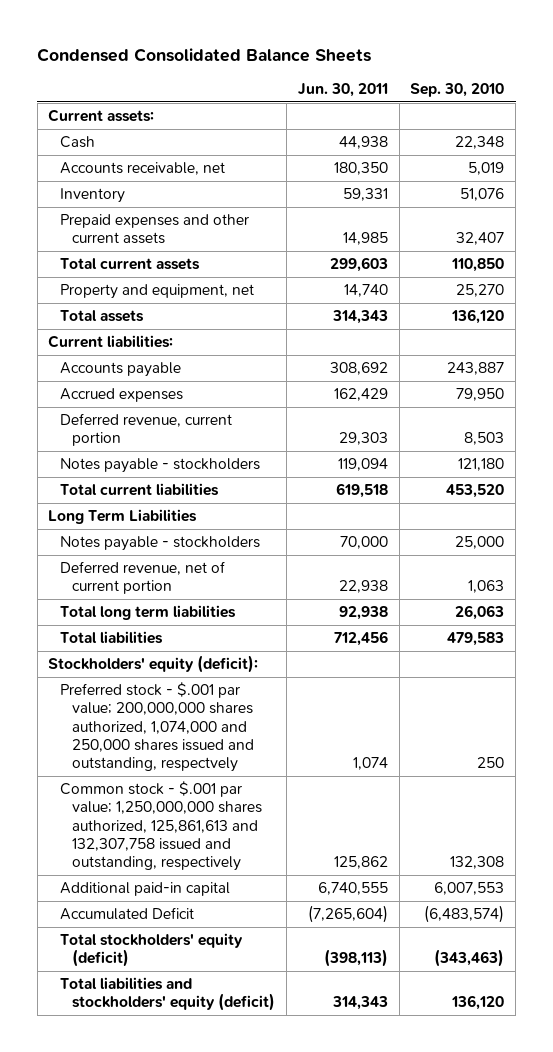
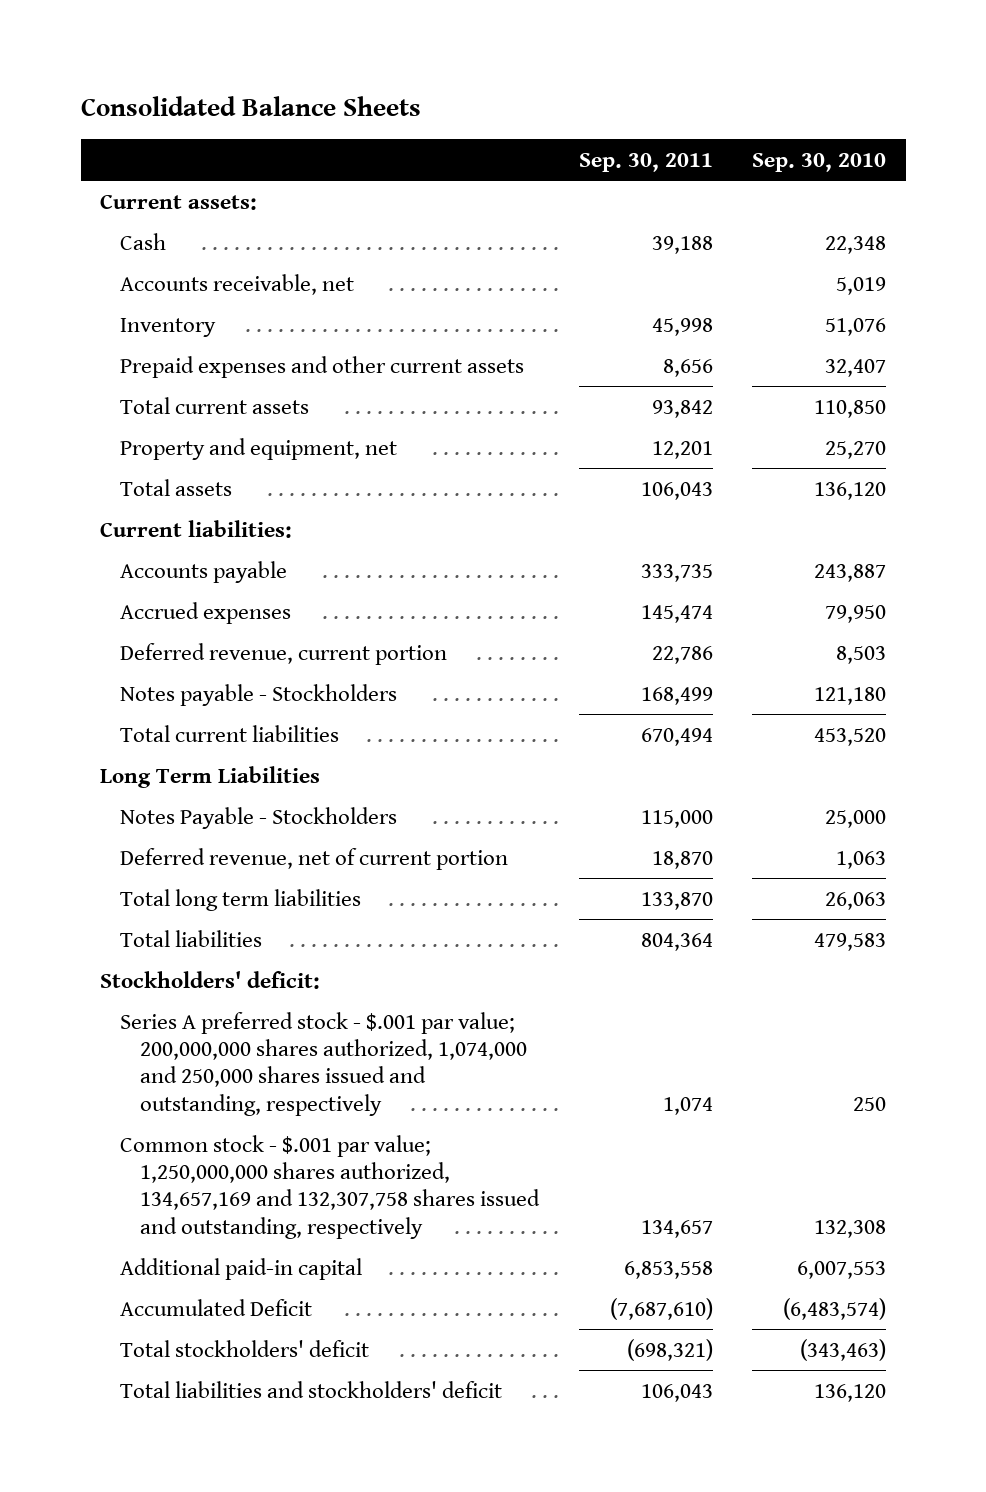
[37,47,372,62] Condensed Consolidated Balance Sheets -> [80,96,421,117] Consolidated Balance Sheets
[297,83,388,98] Jun. 30, 2011 -> none
none -> [578,152,713,172] Sep. 30, 2011
[60,458,261,474] Notes payable - stockholders -> [120,683,398,706] Notes payable - Stockholders
[60,536,261,552] Notes payable - stockholders -> [120,806,398,829] Notes Payable - Stockholders
[48,655,259,674] Stockholders' equity (deficit): -> [100,970,321,989] Stockholders' deficit:
[60,682,255,773] Preferred stock - $.001 par value; 200,000,000 shares authorized, 1,074,000 and 250,000 shares issued and outstanding, respectvely -> [120,1011,528,1116] Series A preferred stock - $.001 par value; 200,000,000 shares authorized, 1,074,000 and 250,000 shares issued and outstanding, respectively
[60,781,263,872] Common stock - $.001 par value; 1,250,000,000 shares authorized, 125,861,613 and 132,307,758 issued and outstanding, respectively -> [120,1134,541,1239] Common stock - $.001 par value; 1,250,000,000 shares authorized, 134,657,169 and 132,307,758 shares issued and outstanding, respectively
[60,933,244,968] Total stockholders' equity (deficit) -> [120,1339,370,1357] Total stockholders' deficit
[60,977,276,1012] Total liabilities and stockholders' equity (deficit) -> [120,1380,503,1398] Total liabilities and stockholders' deficit

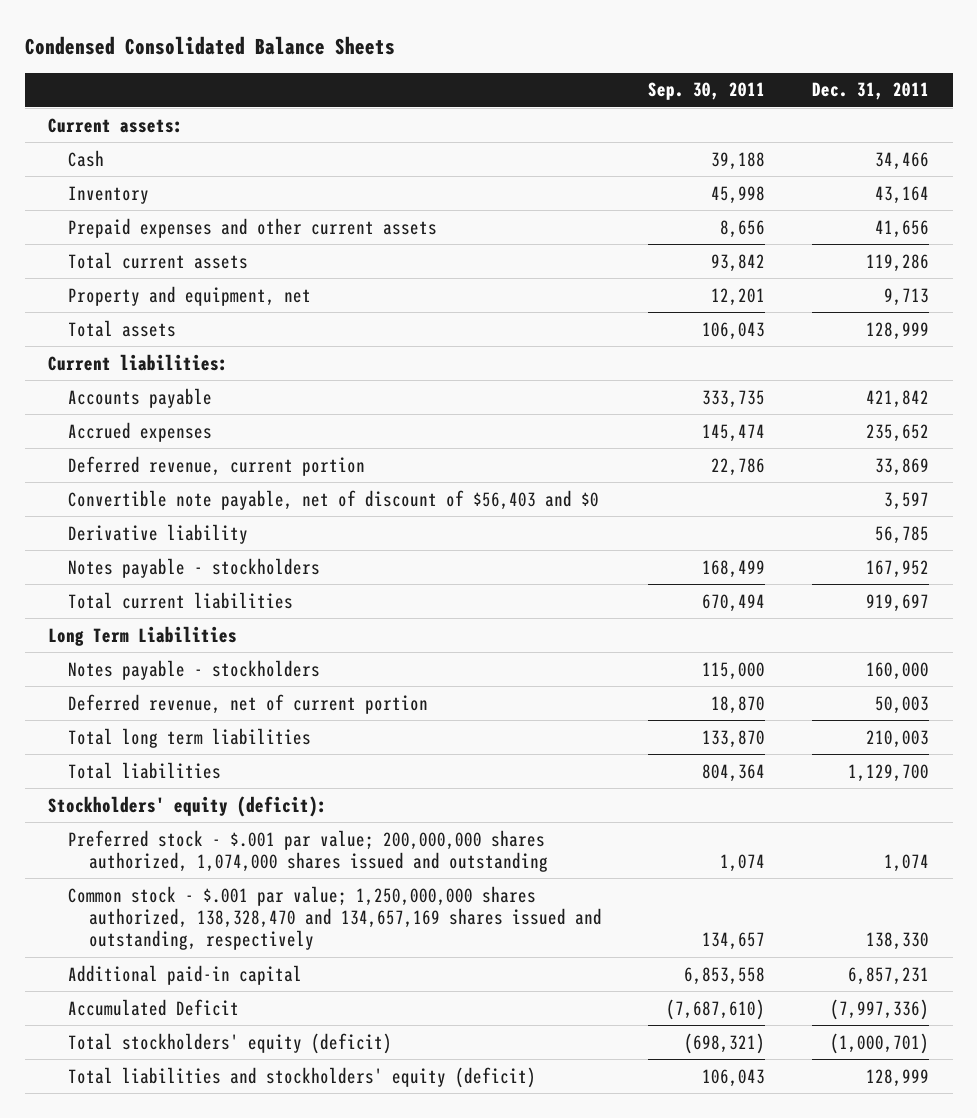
[80,96,421,117] Consolidated Balance Sheets -> [24,35,395,55] Condensed Consolidated Balance Sheets
[751,152,886,172] Sep. 30, 2010 -> none
none -> [812,82,930,101] Dec. 31, 2011
[120,273,355,295] Accounts receivable, net -> none
none -> [68,489,600,510] Convertible note payable, net of discount of $56,403 and $0
none -> [68,523,249,544] Derivative liability
[120,683,398,706] Notes payable - Stockholders -> [68,557,321,578] Notes payable - stockholders
[120,806,398,829] Notes Payable - Stockholders -> [68,659,321,680] Notes payable - stockholders
[100,970,321,989] Stockholders' deficit: -> [47,795,327,817] Stockholders' equity (deficit):
[120,1011,528,1116] Series A preferred stock - $.001 par value; 200,000,000 shares authorized, 1,074,000 and 250,000 shares issued and outstanding, respectively -> [68,829,548,872] Preferred stock - $.001 par value; 200,000,000 shares authorized, 1,074,000 shares issued and outstanding
[120,1134,541,1239] Common stock - $.001 par value; 1,250,000,000 shares authorized, 134,657,169 and 132,307,758 shares issued and outstanding, respectively -> [68,885,602,951] Common stock - $.001 par value; 1,250,000,000 shares authorized, 138,328,470 and 134,657,169 shares issued and outstanding, respectively
[120,1339,370,1357] Total stockholders' deficit -> [68,1032,393,1054] Total stockholders' equity (deficit)
[120,1380,503,1398] Total liabilities and stockholders' deficit -> [68,1066,537,1088] Total liabilities and stockholders' equity (deficit)

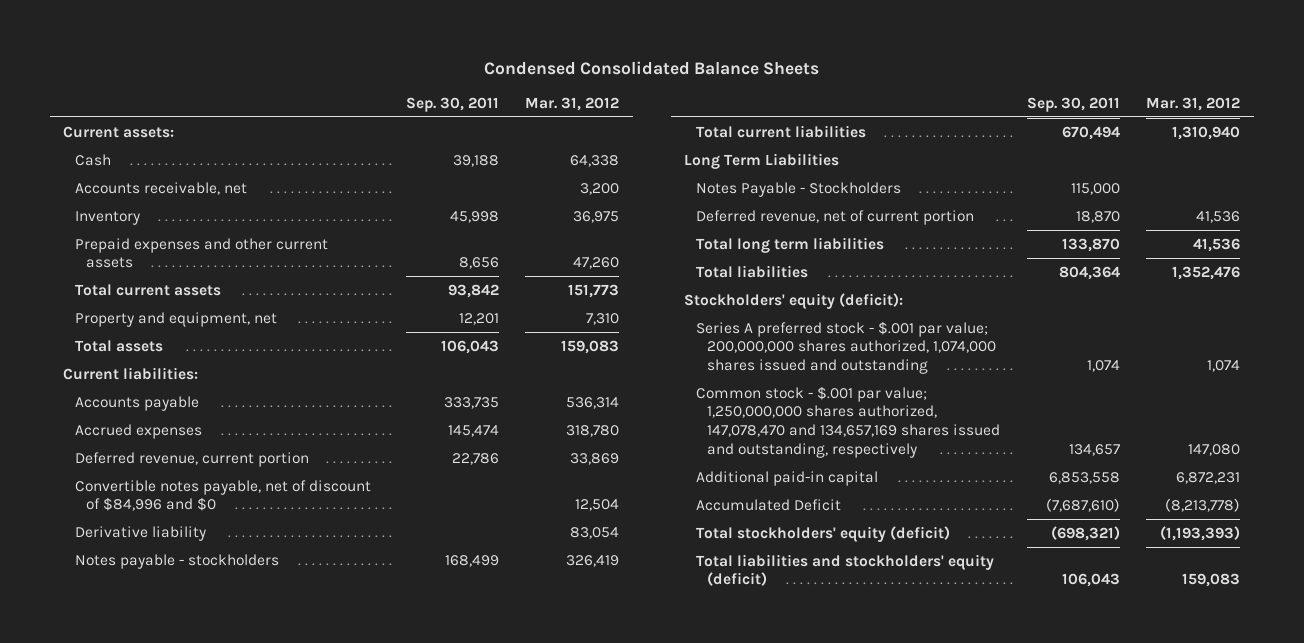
[812,82,930,101] Dec. 31, 2011 -> none
none -> [525,96,620,111] Mar. 31, 2012
none -> [74,181,247,195] Accounts receivable, net
[68,489,600,510] Convertible note payable, net of discount of $56,403 and $0 -> [74,479,371,512] Convertible notes payable, net of discount of $84,996 and $0
[68,659,321,680] Notes payable - stockholders -> [695,181,901,197] Notes Payable - Stockholders
[68,829,548,872] Preferred stock - $.001 par value; 200,000,000 shares authorized, 1,074,000 shares issued and outstanding -> [695,320,996,375] Series A preferred stock - $.001 par value; 200,000,000 shares authorized, 1,074,000 shares issued and outstanding
[68,885,602,951] Common stock - $.001 par value; 1,250,000,000 shares authorized, 138,328,470 and 134,657,169 shares issued and outstanding, respectively -> [695,385,1000,458] Common stock - $.001 par value; 1,250,000,000 shares authorized, 147,078,470 and 134,657,169 shares issued and outstanding, respectively

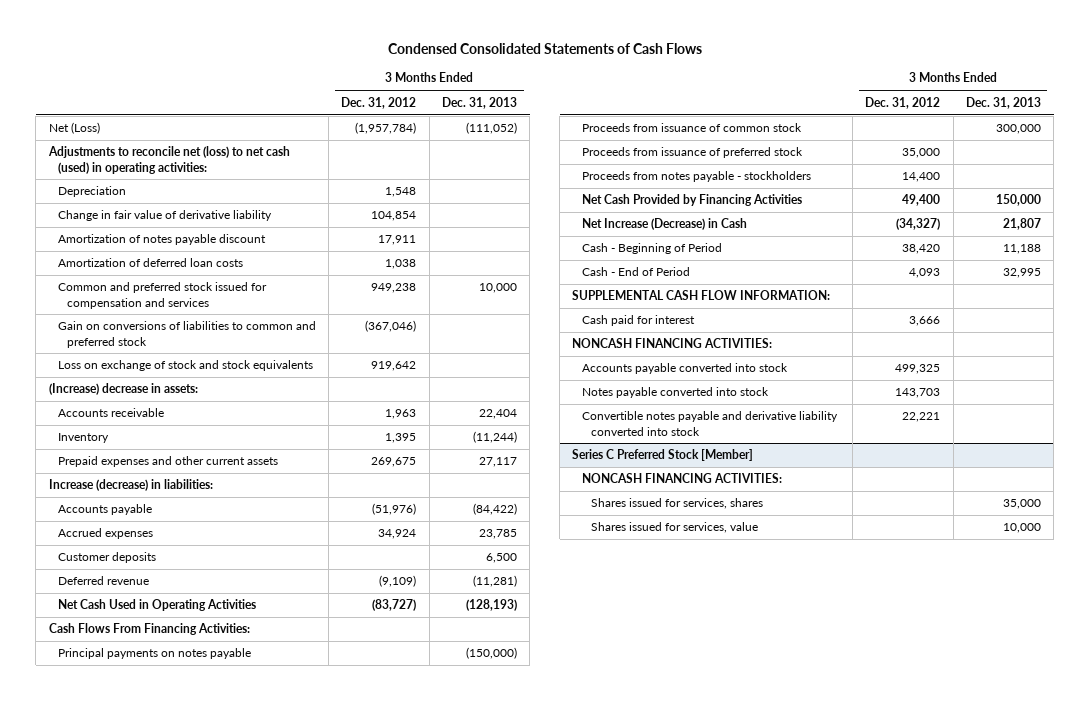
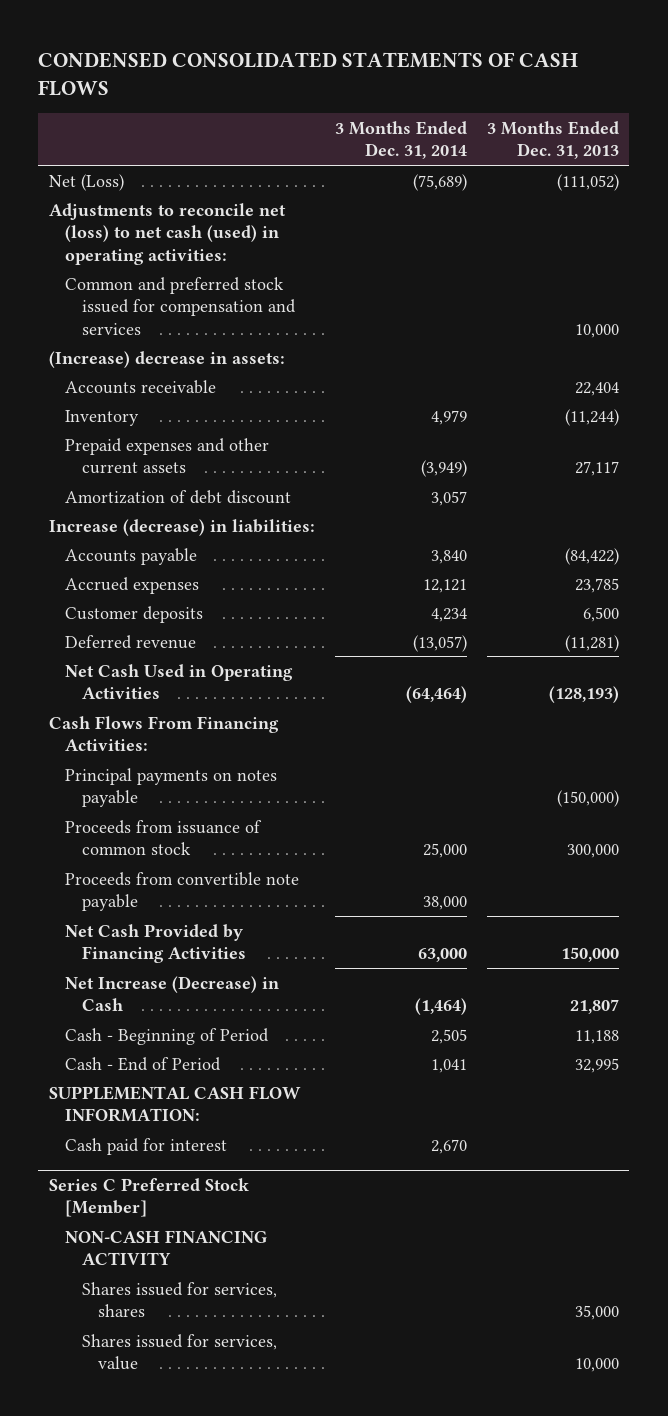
[387,43,702,55] Condensed Consolidated Statements of Cash Flows -> [38,51,579,96] CONDENSED CONSOLIDATED STATEMENTS OF CASH FLOWS
[341,96,417,109] Dec. 31, 2012 -> none
none -> [334,120,467,160] 3 Months Ended Dec. 31, 2014
[57,186,126,198] Depreciation -> none
[57,210,272,222] Change in fair value of derivative liability -> none
[57,234,266,246] Amortization of notes payable discount -> none
[57,258,243,268] Amortization of deferred loan costs -> none
[57,321,316,348] Gain on conversions of liabilities to common and preferred stock -> none
[57,360,313,372] Loss on exchange of stock and stock equivalents -> none
none -> [65,489,292,504] Amortization of debt discount
[581,147,803,159] Proceeds from issuance of preferred stock -> none
[581,171,811,183] Proceeds from notes payable - stockholders -> none
none -> [65,871,300,912] Proceeds from convertible note payable
[572,338,773,349] NONCASH FINANCING ACTIVITIES: -> none
[581,363,788,375] Accounts payable converted into stock -> none
[581,387,769,399] Notes payable converted into stock -> none
[581,411,838,436] Convertible notes payable and derivative liability converted into stock -> none
[581,473,782,484] NONCASH FINANCING ACTIVITIES: -> [65,1229,268,1266] NON-CASH FINANCING ACTIVITY

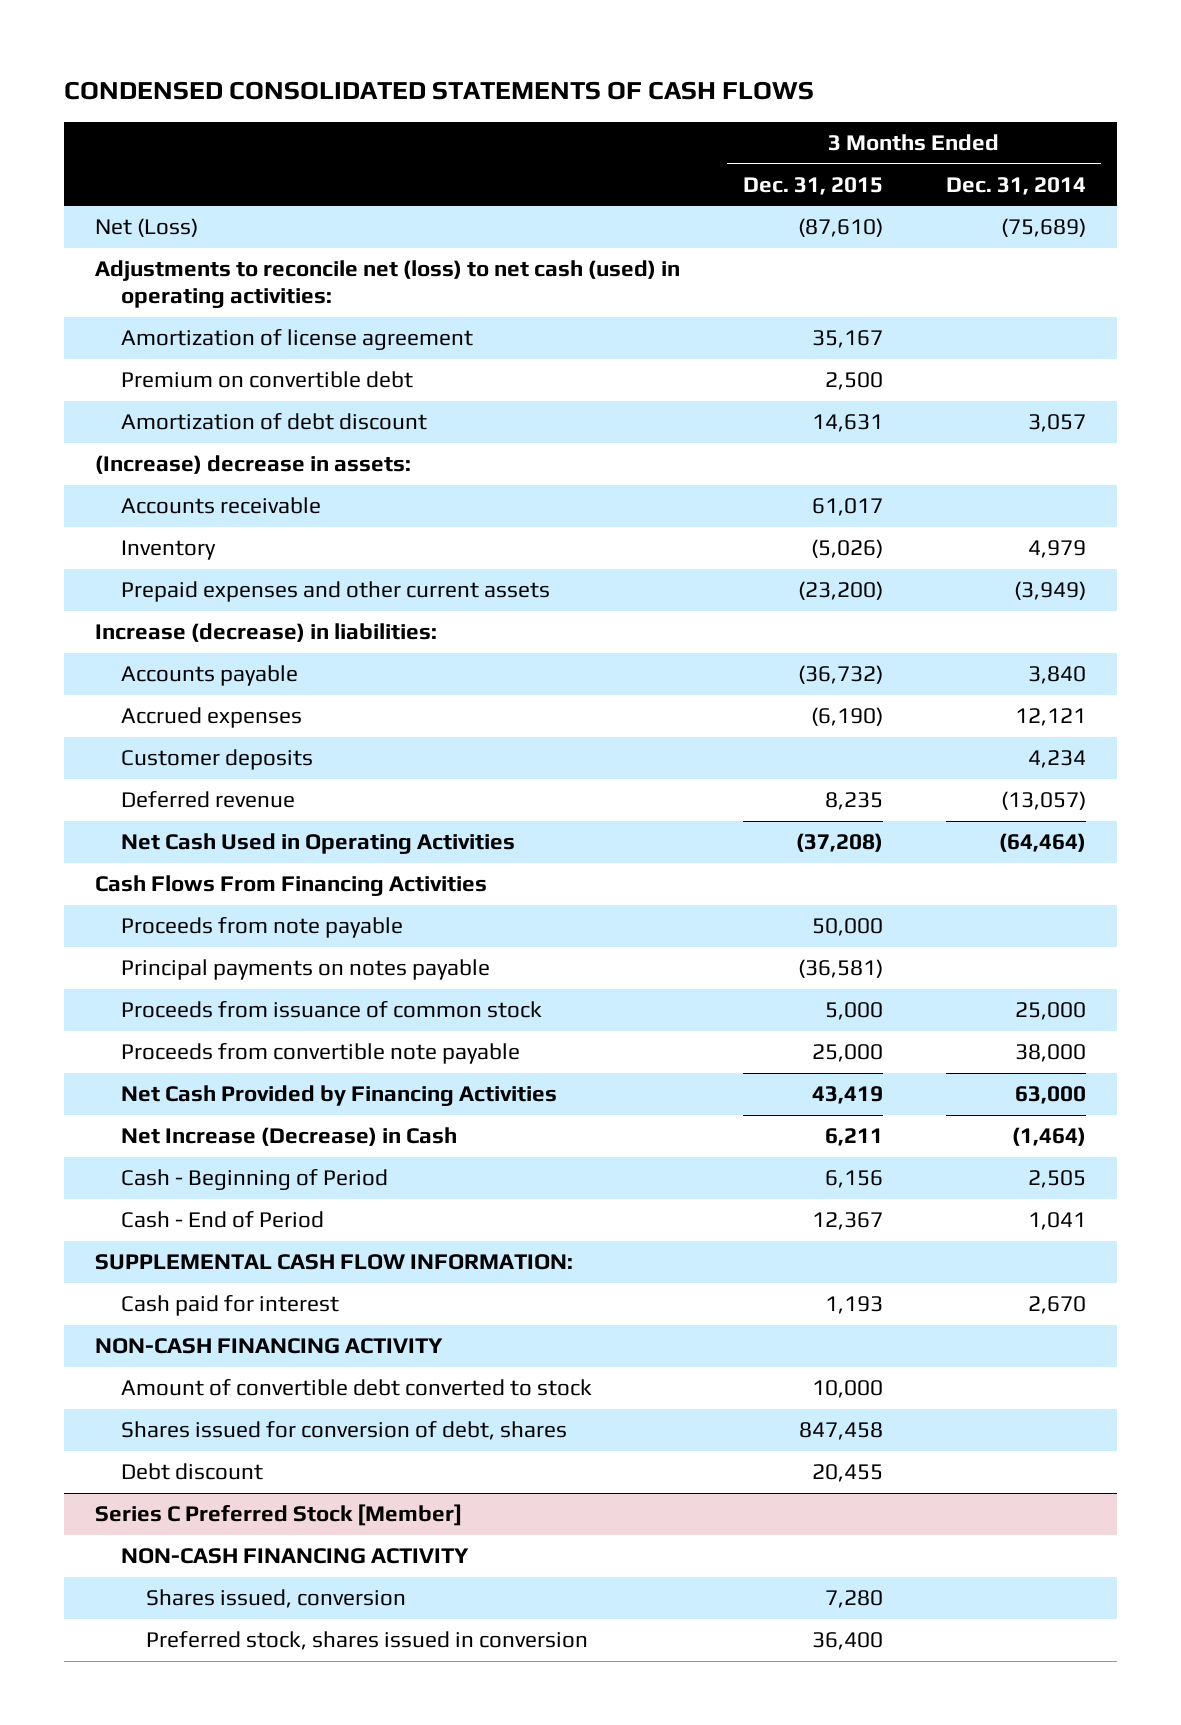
[487,120,620,160] 3 Months Ended Dec. 31, 2013 -> none
none -> [743,176,884,195] Dec. 31, 2015
[65,276,296,335] Common and preferred stock issued for compensation and services -> none
none -> [120,329,473,351] Amortization of license agreement
none -> [120,371,413,389] Premium on convertible debt
[65,489,292,504] Amortization of debt discount -> [120,413,427,431] Amortization of debt discount
[48,715,279,752] Cash Flows From Financing Activities: -> [95,875,488,897] Cash Flows From Financing Activities
none -> [120,917,403,939] Proceeds from note payable
none -> [95,1338,444,1355] NON-CASH FINANCING ACTIVITY
none -> [120,1379,592,1397] Amount of convertible debt converted to stock
none -> [120,1421,567,1441] Shares issued for conversion of debt, shares
none -> [120,1463,263,1481] Debt discount
[81,1281,277,1318] Shares issued for services, shares -> none
[81,1333,277,1371] Shares issued for services, value -> none
none -> [146,1589,407,1609] Shares issued, conversion
none -> [146,1631,589,1651] Preferred stock, shares issued in conversion

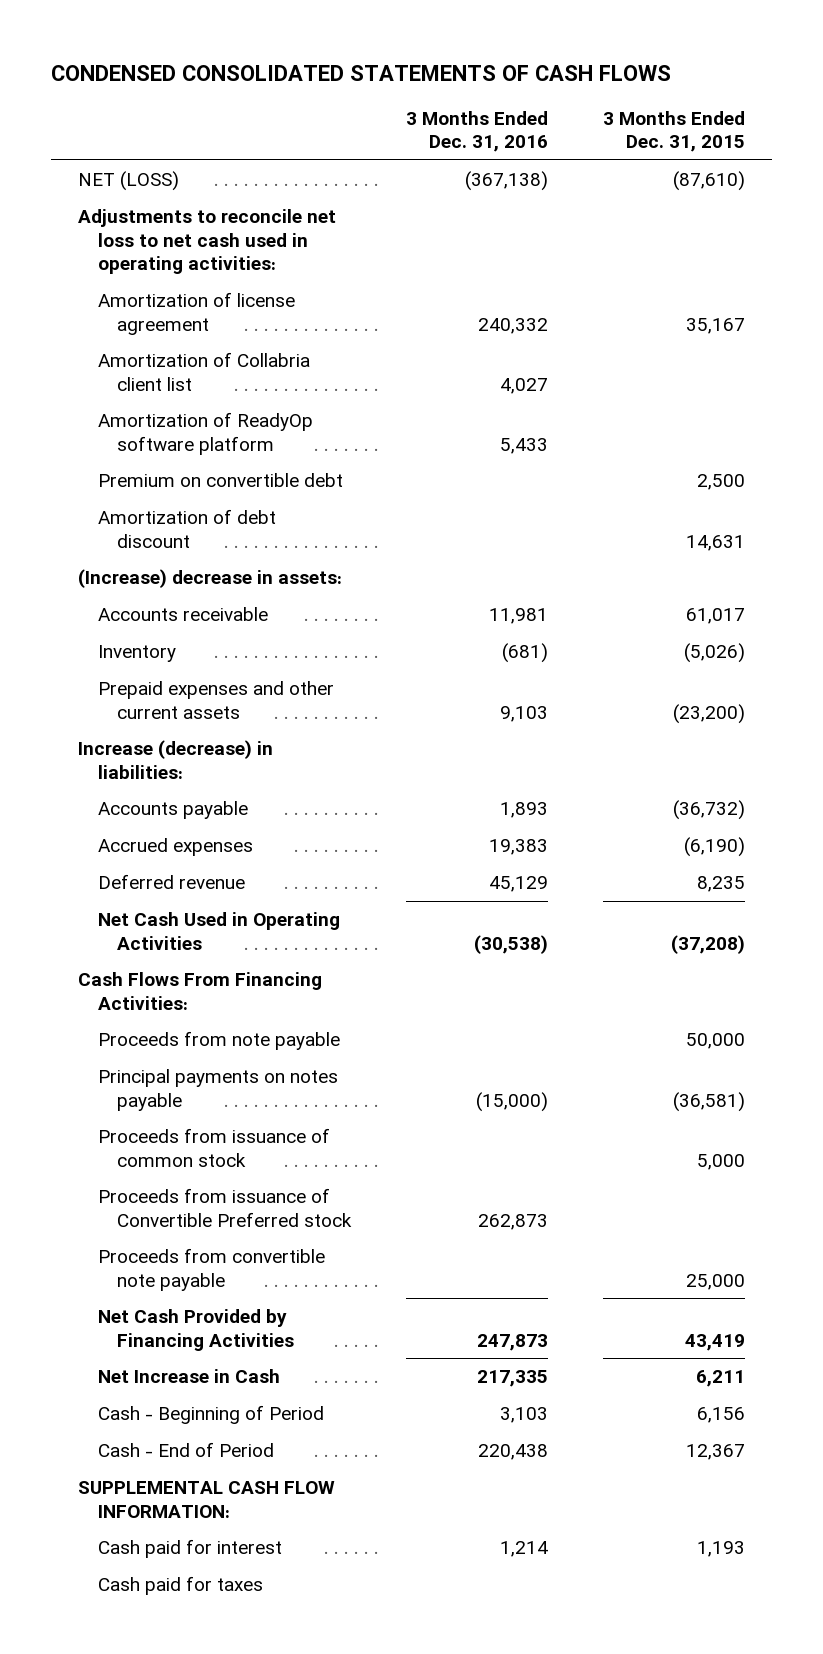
[945,176,1086,195] Dec. 31, 2014 -> none
none -> [406,110,549,153] 3 Months Ended Dec. 31, 2016
[95,218,199,238] Net (Loss) -> [78,171,180,192] NET (LOSS)
[95,260,681,309] Adjustments to reconcile net (loss) to net cash (used) in operating activities: -> [78,209,337,274] Adjustments to reconcile net loss to net cash used in operating activities:
none -> [97,352,310,391] Amortization of Collabria client list
none -> [97,412,313,455] Amortization of ReadyOp software platform
[120,749,313,771] Customer deposits -> none
[95,875,488,897] Cash Flows From Financing Activities -> [78,972,323,1010] Cash Flows From Financing Activities:
none -> [97,1188,353,1227] Proceeds from issuance of Convertible Preferred stock
[120,1127,457,1147] Net Increase (Decrease) in Cash -> [97,1369,280,1384] Net Increase in Cash
[95,1338,444,1355] NON-CASH FINANCING ACTIVITY -> none
[120,1379,592,1397] Amount of convertible debt converted to stock -> none
[120,1421,567,1441] Shares issued for conversion of debt, shares -> none
[120,1463,263,1481] Debt discount -> none
[95,1504,463,1527] Series C Preferred Stock [Member] -> none
[120,1548,469,1565] NON-CASH FINANCING ACTIVITY -> none
[146,1589,407,1609] Shares issued, conversion -> none
[146,1631,589,1651] Preferred stock, shares issued in conversion -> none
none -> [97,1576,263,1596] Cash paid for taxes

